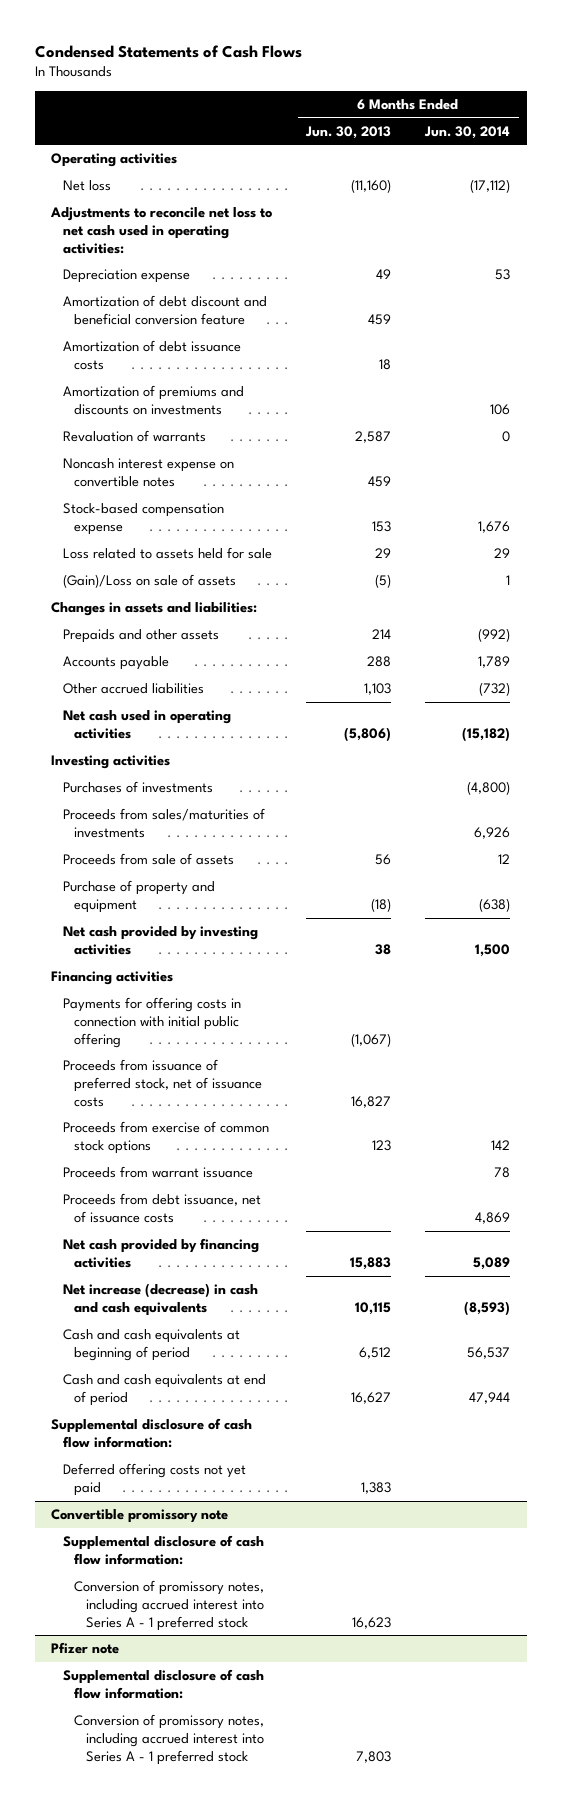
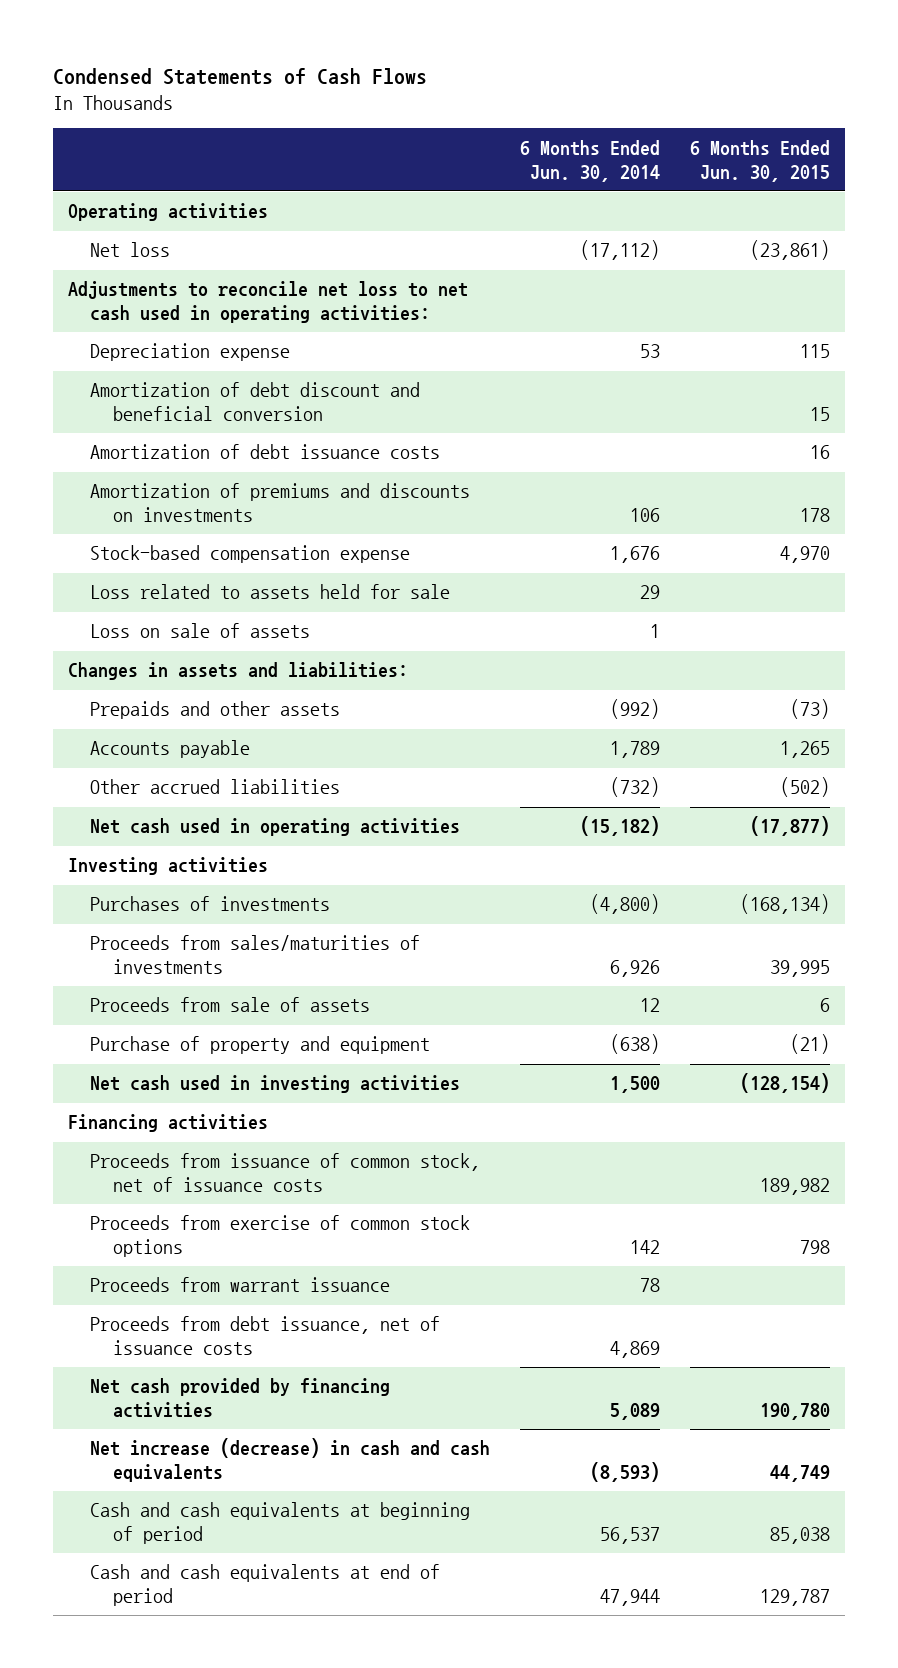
[305,125,392,139] Jun. 30, 2013 -> none
none -> [690,139,831,182] 6 Months Ended Jun. 30, 2015
[62,295,267,325] Amortization of debt discount and beneficial conversion feature -> [90,382,421,422] Amortization of debt discount and beneficial conversion
[62,430,206,443] Revaluation of warrants -> none
[62,458,234,487] Noncash interest expense on convertible notes -> none
[62,574,236,589] (Gain)/Loss on sale of assets -> [90,623,311,639] Loss on sale of assets
[62,926,258,955] Net cash provided by investing activities -> [90,1075,461,1094] Net cash used in investing activities
[62,997,241,1048] Payments for offering costs in connection with initial public offering -> none
[62,1059,263,1107] Proceeds from issuance of preferred stock, net of issuance costs -> [90,1153,481,1193] Proceeds from issuance of common stock, net of issuance costs
[51,1418,253,1448] Supplemental disclosure of cash flow information: -> none
[62,1463,246,1496] Deferred offering costs not yet paid -> none
[51,1509,229,1524] Convertible promissory note -> none
[62,1535,264,1565] Supplemental disclosure of cash flow information: -> none
[74,1580,265,1631] Conversion of promissory notes, including accrued interest into Series A - 1 preferred stock -> none
[51,1642,120,1655] Pfizer note -> none
[62,1669,264,1699] Supplemental disclosure of cash flow information: -> none
[74,1714,265,1765] Conversion of promissory notes, including accrued interest into Series A - 1 preferred stock -> none

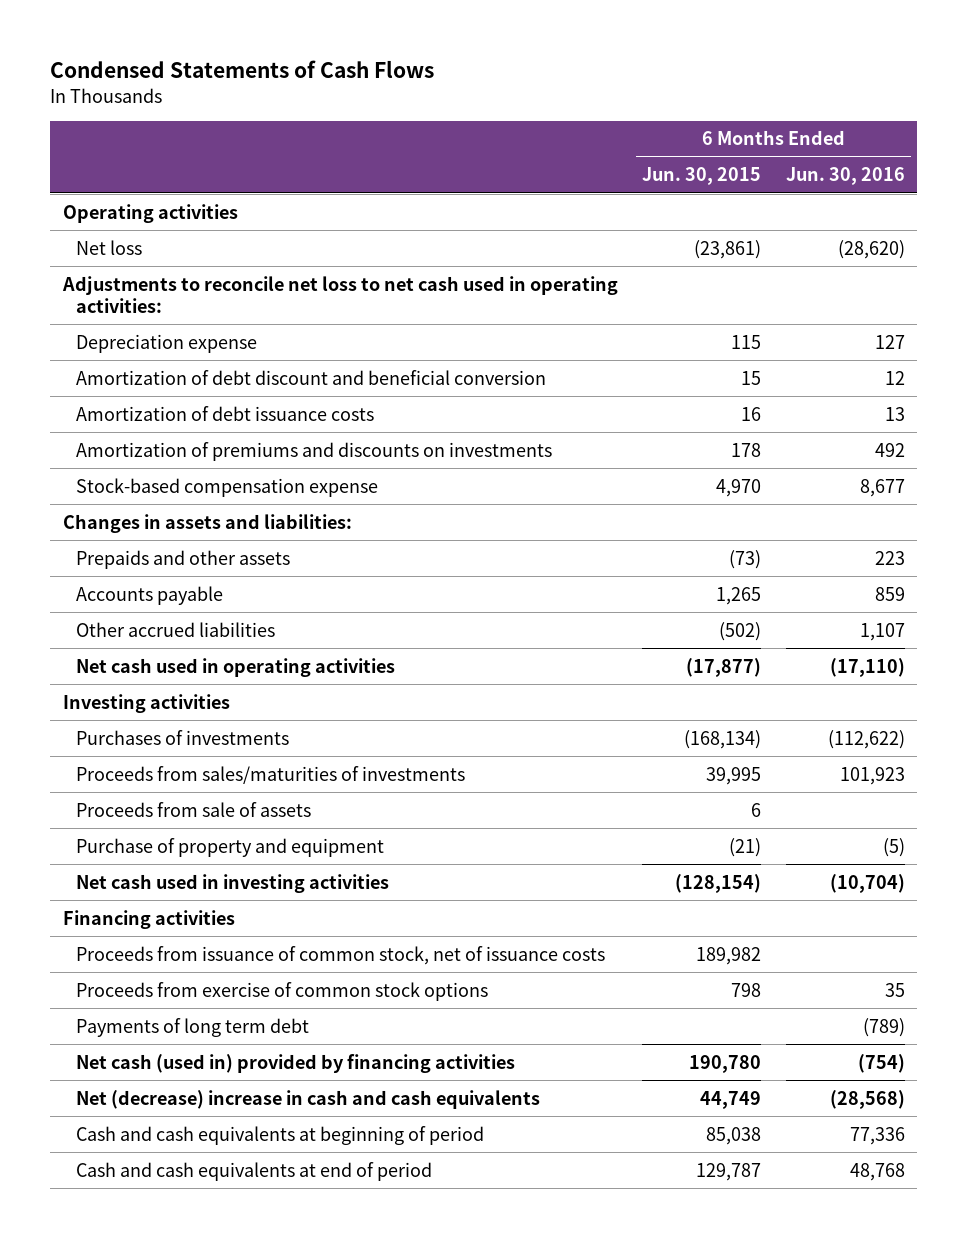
[520,139,661,182] 6 Months Ended Jun. 30, 2014 -> none
none -> [785,167,905,186] Jun. 30, 2016
[90,584,451,600] Loss related to assets held for sale -> none
[90,623,311,639] Loss on sale of assets -> none
[90,1277,391,1293] Proceeds from warrant issuance -> none
[90,1316,441,1356] Proceeds from debt issuance, net of issuance costs -> none
none -> [76,1017,310,1037] Payments of long term debt
[90,1378,391,1419] Net cash provided by financing activities -> [76,1053,516,1073] Net cash (used in) provided by financing activities
[90,1438,491,1483] Net increase (decrease) in cash and cash equivalents -> [76,1089,541,1109] Net (decrease) increase in cash and cash equivalents

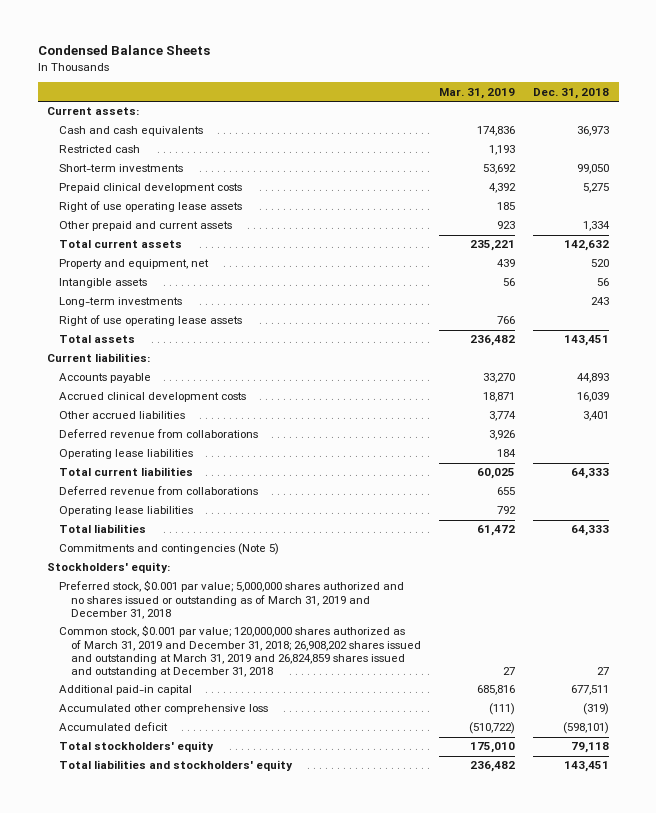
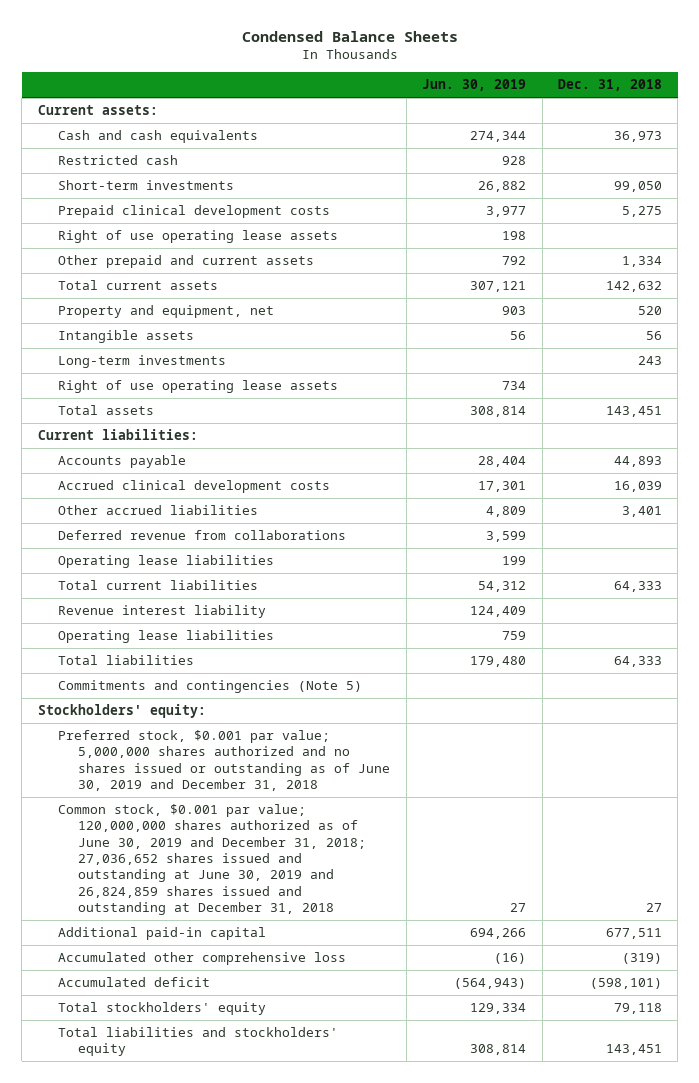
[439,87,516,99] Mar. 31, 2019 -> none
none -> [422,79,527,92] Jun. 30, 2019
[58,486,258,496] Deferred revenue from collaborations -> none
none -> [57,604,266,618] Revenue interest liability
[58,580,404,619] Preferred stock, $0.001 par value; 5,000,000 shares authorized and no shares issued or outstanding as of March 31, 2019 and December 31, 2018 -> [57,729,391,791] Preferred stock, $0.001 par value; 5,000,000 shares authorized and no shares issued or outstanding as of June 30, 2019 and December 31, 2018
[58,625,422,678] Common stock, $0.001 par value; 120,000,000 shares authorized as of March 31, 2019 and December 31, 2018; 26,908,202 shares issued and outstanding at March 31, 2019 and 26,824,859 shares issued and outstanding at December 31, 2018 -> [57,803,367,915] Common stock, $0.001 par value; 120,000,000 shares authorized as of June 30, 2019 and December 31, 2018; 27,036,652 shares issued and outstanding at June 30, 2019 and 26,824,859 shares issued and outstanding at December 31, 2018

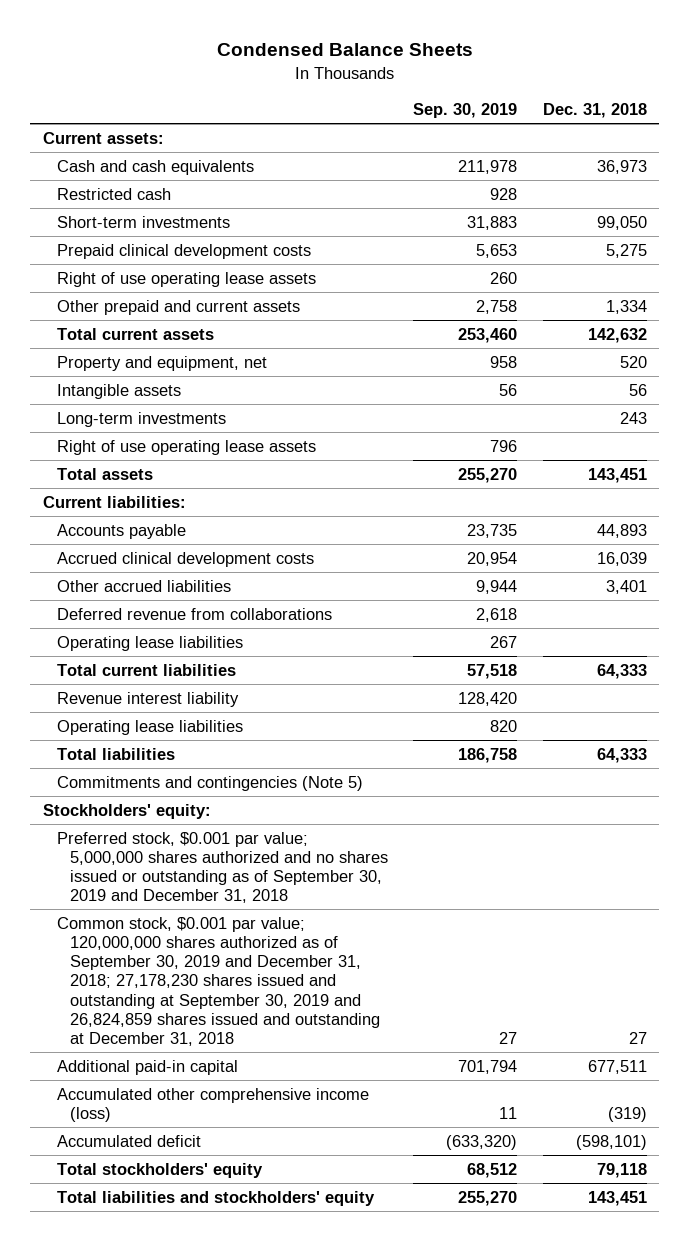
[422,79,527,92] Jun. 30, 2019 -> none
none -> [413,103,518,119] Sep. 30, 2019
[57,729,391,791] Preferred stock, $0.001 par value; 5,000,000 shares authorized and no shares issued or outstanding as of June 30, 2019 and December 31, 2018 -> [56,831,389,904] Preferred stock, $0.001 par value; 5,000,000 shares authorized and no shares issued or outstanding as of September 30, 2019 and December 31, 2018
[57,803,367,915] Common stock, $0.001 par value; 120,000,000 shares authorized as of June 30, 2019 and December 31, 2018; 27,036,652 shares issued and outstanding at June 30, 2019 and 26,824,859 shares issued and outstanding at December 31, 2018 -> [56,916,381,1046] Common stock, $0.001 par value; 120,000,000 shares authorized as of September 30, 2019 and December 31, 2018; 27,178,230 shares issued and outstanding at September 30, 2019 and 26,824,859 shares issued and outstanding at December 31, 2018
[57,951,346,965] Accumulated other comprehensive loss -> [56,1087,369,1122] Accumulated other comprehensive income (loss)

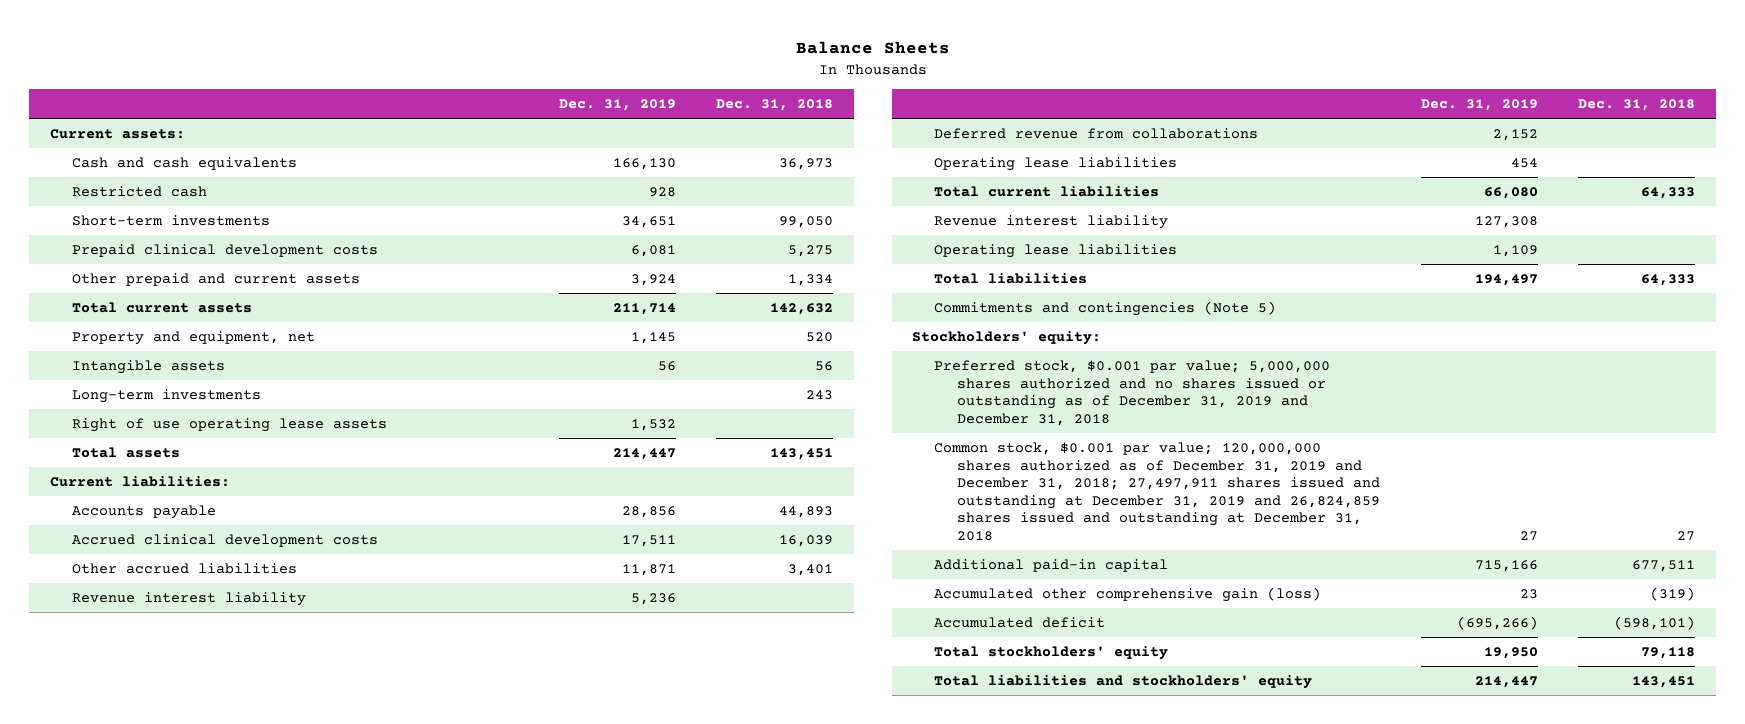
[216,43,473,57] Condensed Balance Sheets -> [795,41,950,55] Balance Sheets
[413,103,518,119] Sep. 30, 2019 -> none
none -> [558,98,676,111] Dec. 31, 2019
[56,271,316,287] Right of use operating lease assets -> none
none -> [72,592,307,607] Revenue interest liability
[56,831,389,904] Preferred stock, $0.001 par value; 5,000,000 shares authorized and no shares issued or outstanding as of September 30, 2019 and December 31, 2018 -> [934,360,1331,426] Preferred stock, $0.001 par value; 5,000,000 shares authorized and no shares issued or outstanding as of December 31, 2019 and December 31, 2018
[56,916,381,1046] Common stock, $0.001 par value; 120,000,000 shares authorized as of September 30, 2019 and December 31, 2018; 27,178,230 shares issued and outstanding at September 30, 2019 and 26,824,859 shares issued and outstanding at December 31, 2018 -> [934,442,1380,541] Common stock, $0.001 par value; 120,000,000 shares authorized as of December 31, 2019 and December 31, 2018; 27,497,911 shares issued and outstanding at December 31, 2019 and 26,824,859 shares issued and outstanding at December 31, 2018
[56,1087,369,1122] Accumulated other comprehensive income (loss) -> [934,587,1322,603] Accumulated other comprehensive gain (loss)

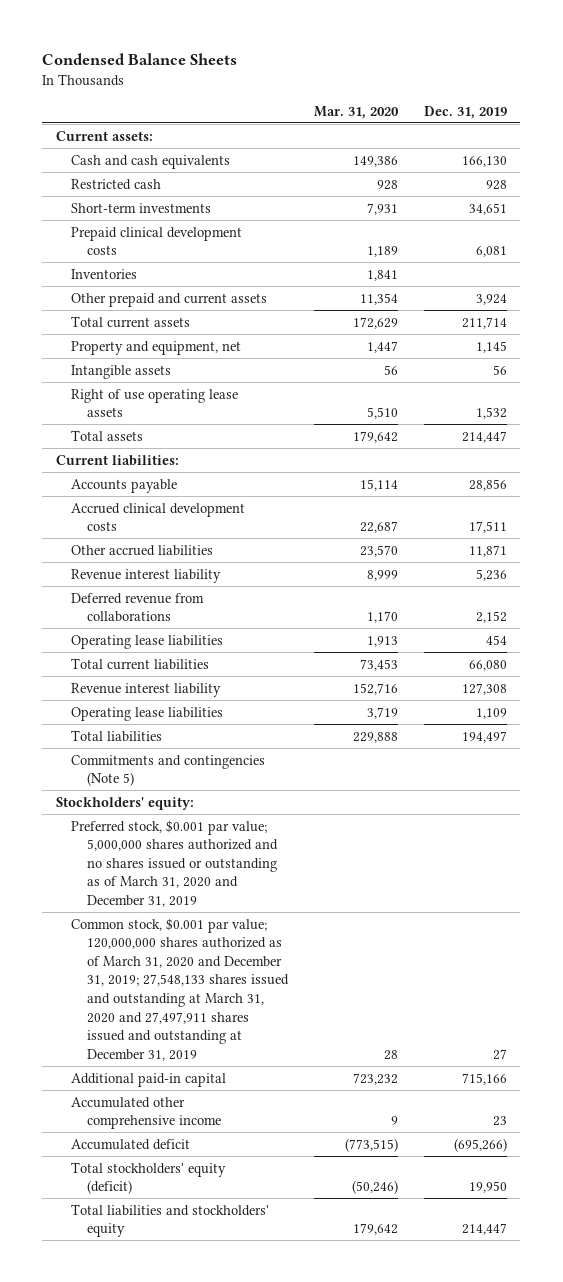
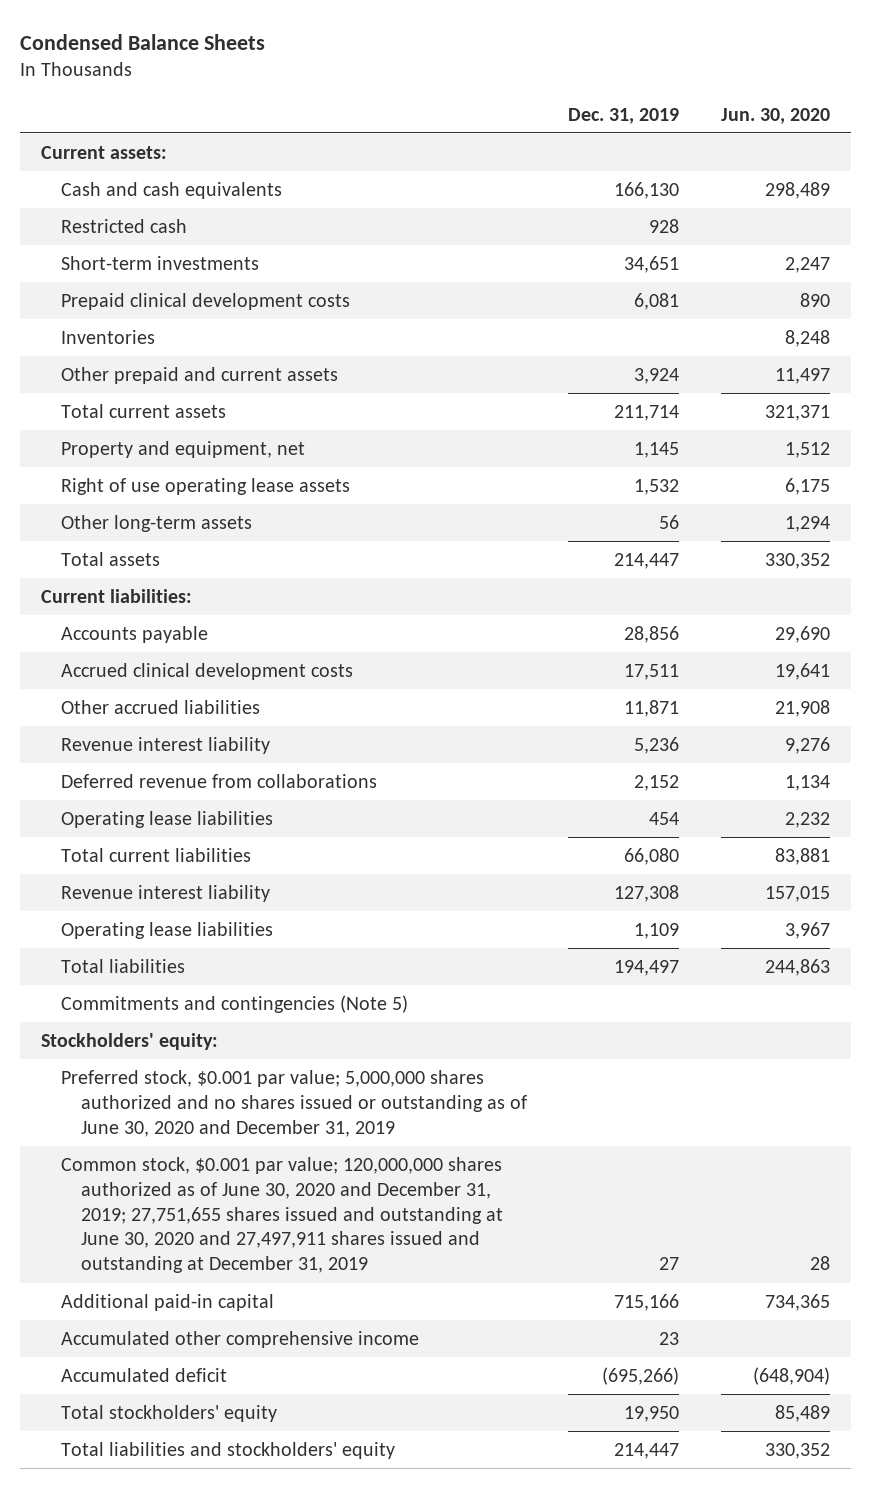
[314,105,400,119] Mar. 31, 2020 -> none
none -> [720,107,830,124] Jun. 30, 2020
[71,364,172,379] Intangible assets -> none
none -> [60,514,252,532] Other long-term assets
[71,819,279,908] Preferred stock, $0.001 par value; 5,000,000 shares authorized and no shares issued or outstanding as of March 31, 2020 and December 31, 2019 -> [60,1069,527,1137] Preferred stock, $0.001 par value; 5,000,000 shares authorized and no shares issued or outstanding as of June 30, 2020 and December 31, 2019
[71,917,290,1061] Common stock, $0.001 par value; 120,000,000 shares authorized as of March 31, 2020 and December 31, 2019; 27,548,133 shares issued and outstanding at March 31, 2020 and 27,497,911 shares issued and outstanding at December 31, 2019 -> [60,1156,503,1274] Common stock, $0.001 par value; 120,000,000 shares authorized as of June 30, 2020 and December 31, 2019; 27,751,655 shares issued and outstanding at June 30, 2020 and 27,497,911 shares issued and outstanding at December 31, 2019
[71,1161,227,1195] Total stockholders' equity (deficit) -> [60,1404,277,1422] Total stockholders' equity

